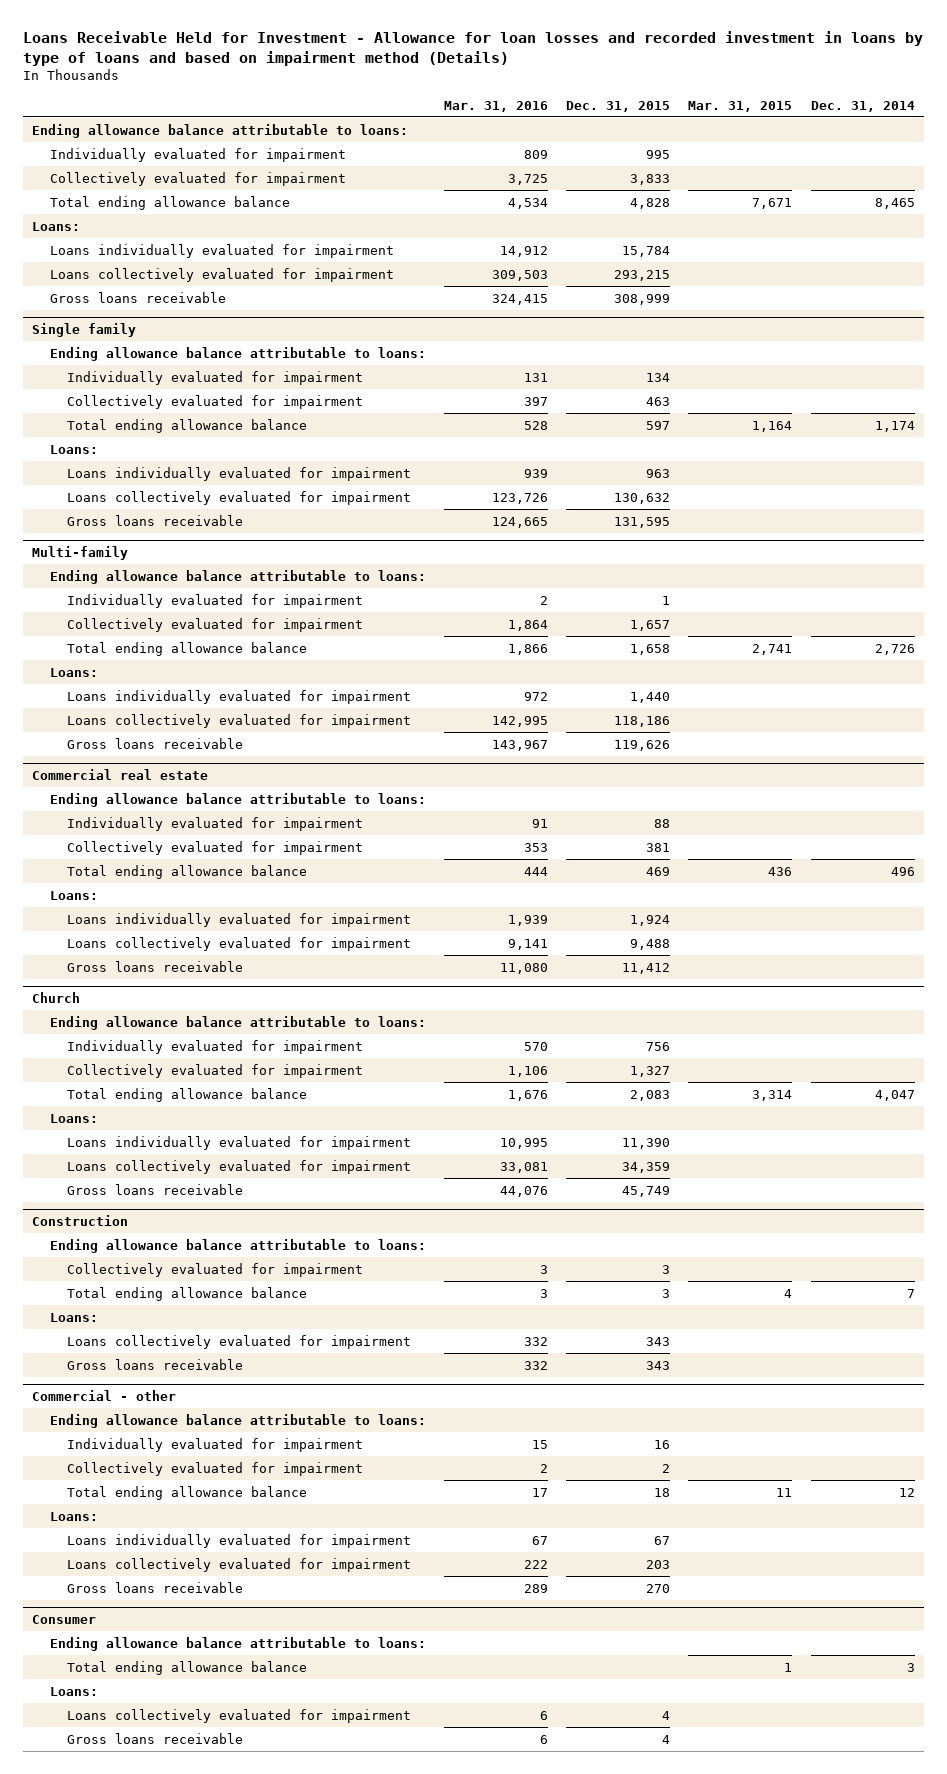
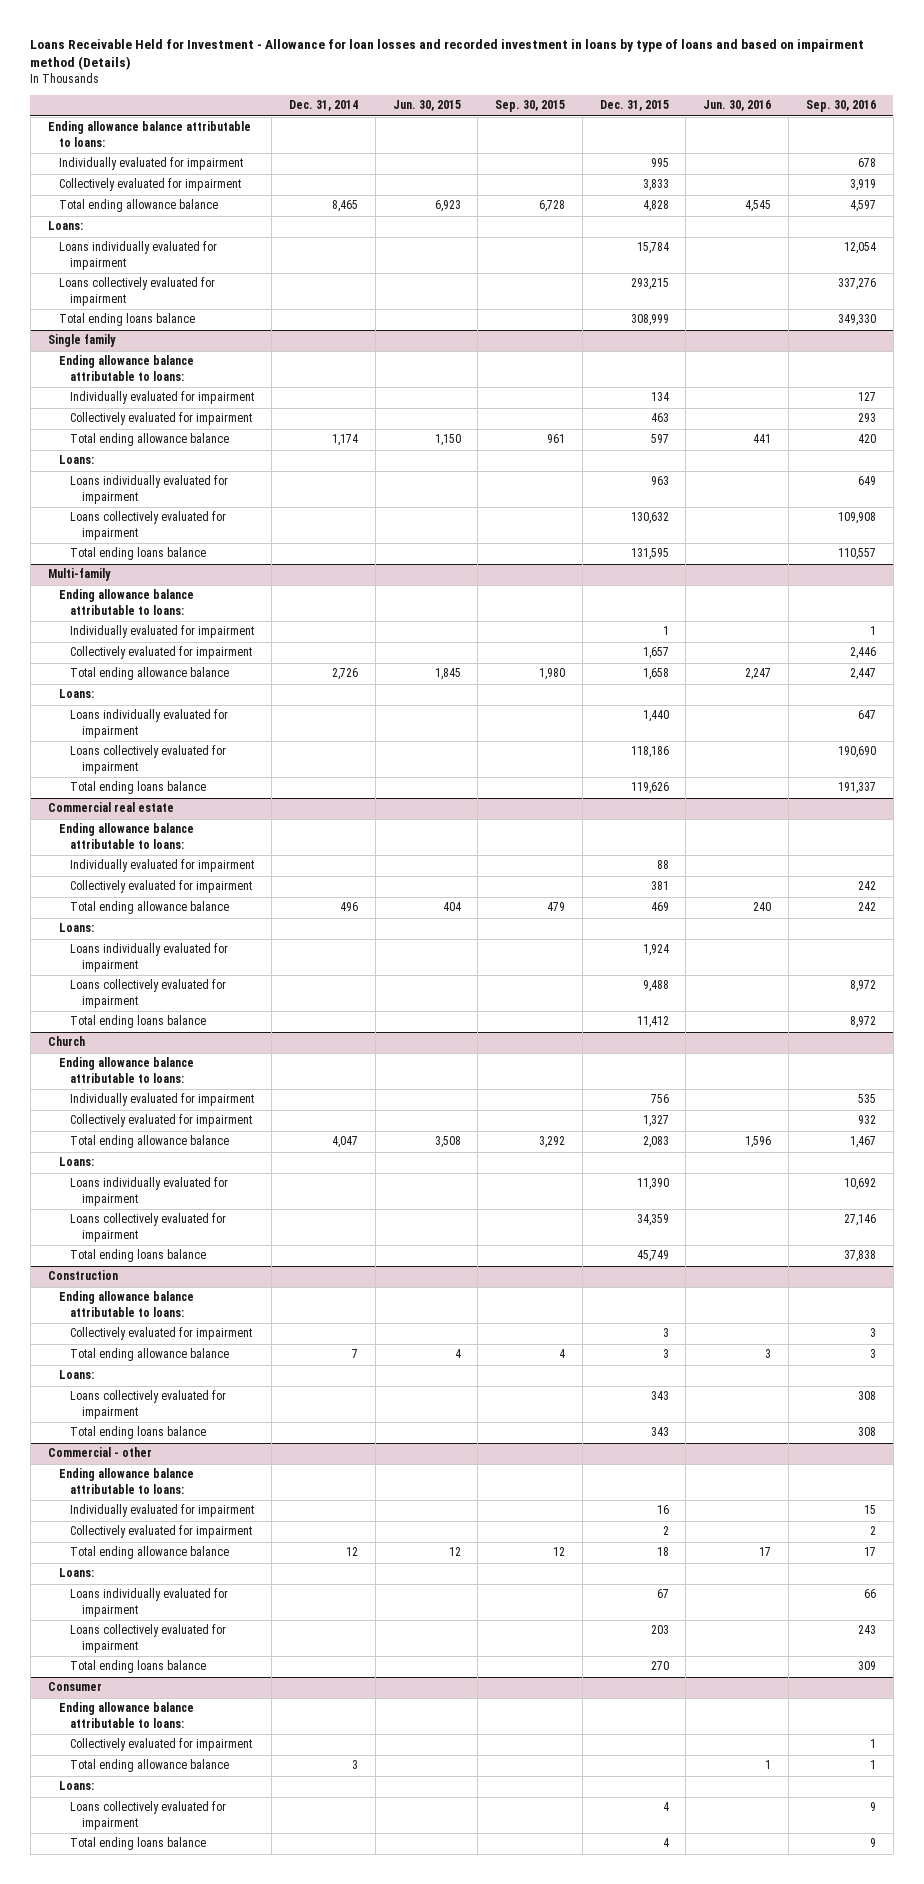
[443,100,548,112] Mar. 31, 2016 -> none
[688,100,793,112] Mar. 31, 2015 -> none
none -> [392,100,461,112] Jun. 30, 2015
none -> [495,100,566,113] Sep. 30, 2015
none -> [703,100,772,112] Jun. 30, 2016
none -> [805,100,876,113] Sep. 30, 2016
[49,291,226,303] Gross loans receivable -> [59,313,196,327] Total ending loans balance
[67,514,244,526] Gross loans receivable -> [70,547,207,561] Total ending loans balance
[67,737,244,749] Gross loans receivable -> [70,781,207,795] Total ending loans balance
[67,960,244,972] Gross loans receivable -> [70,1015,207,1029] Total ending loans balance
[67,1183,244,1195] Gross loans receivable -> [70,1249,207,1263] Total ending loans balance
[67,1358,244,1370] Gross loans receivable -> [70,1426,207,1440] Total ending loans balance
[67,1581,244,1593] Gross loans receivable -> [70,1660,207,1674] Total ending loans balance
none -> [70,1738,253,1752] Collectively evaluated for impairment
[67,1732,244,1744] Gross loans receivable -> [70,1837,207,1851] Total ending loans balance

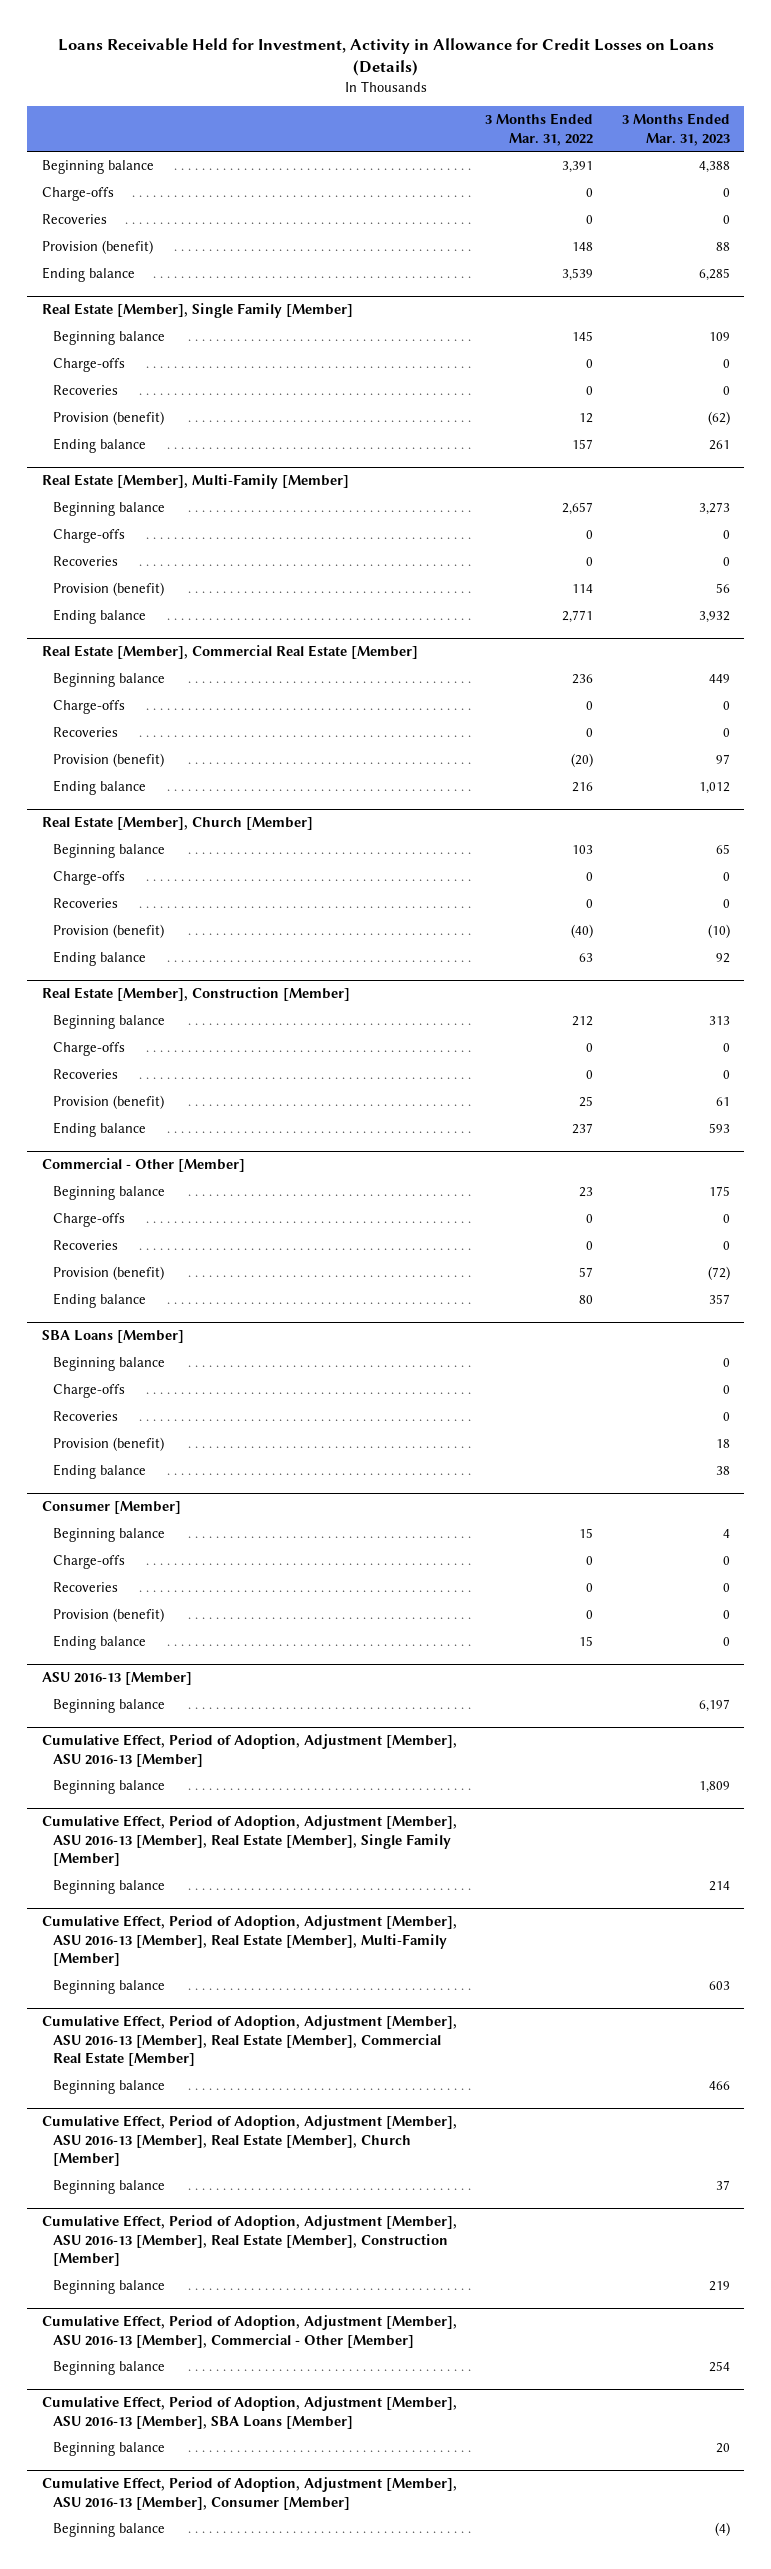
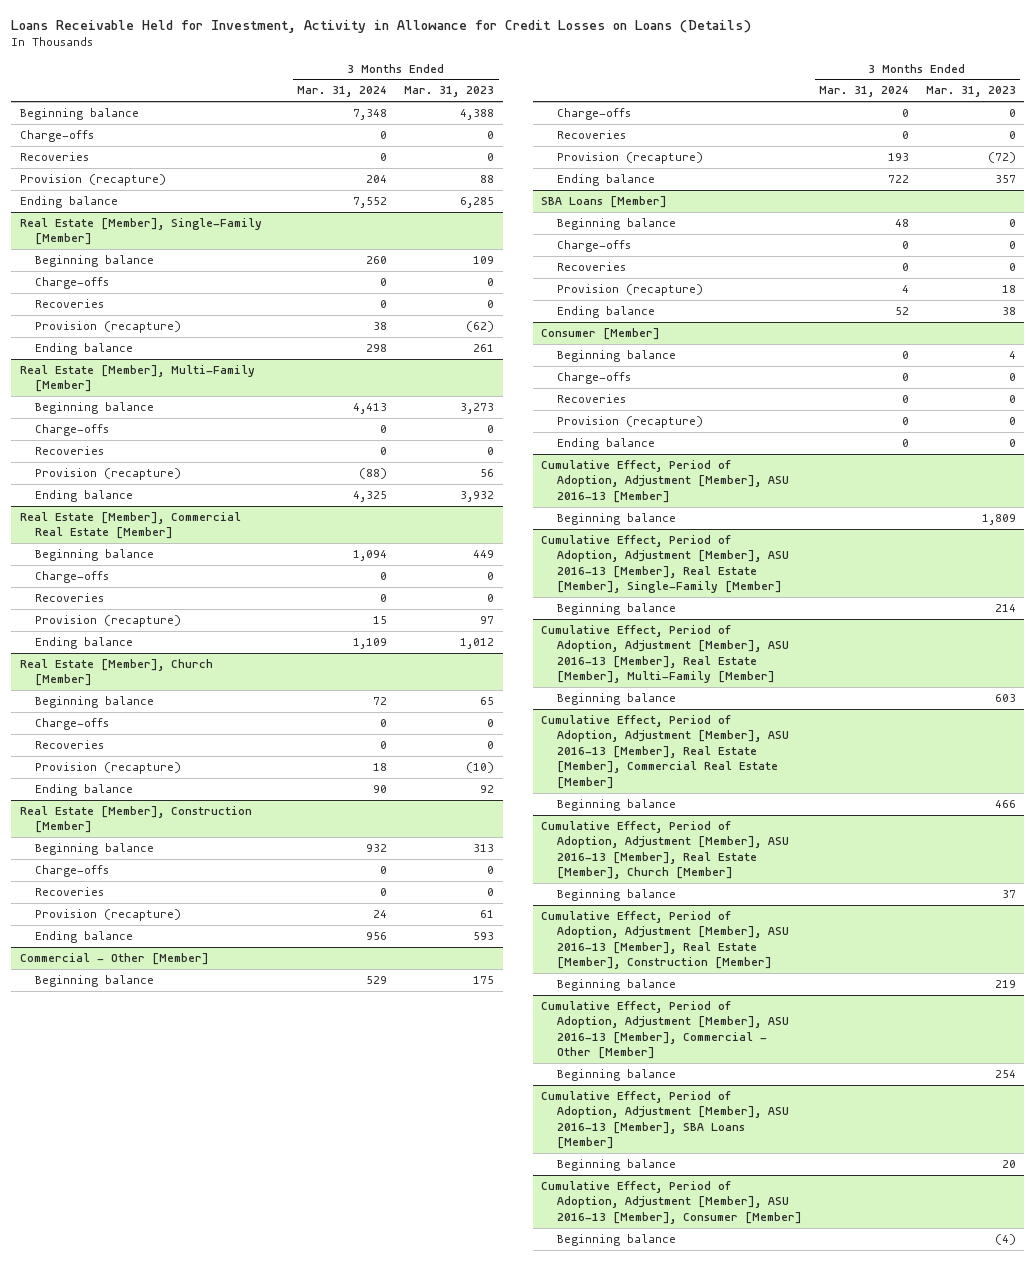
[485,113,594,146] 3 Months Ended Mar. 31, 2022 -> none
none -> [297,86,388,98] Mar. 31, 2024
[41,240,153,255] Provision (benefit) -> [19,173,166,186] Provision (recapture)
[41,303,353,319] Real Estate [Member], Single Family [Member] -> [19,217,262,246] Real Estate [Member], Single-Family [Member]
[52,411,164,426] Provision (benefit) -> [35,320,182,333] Provision (recapture)
[52,582,164,597] Provision (benefit) -> [35,467,182,480] Provision (recapture)
[52,753,164,768] Provision (benefit) -> [35,614,182,627] Provision (recapture)
[52,924,164,939] Provision (benefit) -> [35,761,182,774] Provision (recapture)
[52,1095,164,1110] Provision (benefit) -> [35,908,182,921] Provision (recapture)
[52,1266,164,1281] Provision (benefit) -> [556,151,703,164] Provision (recapture)
[52,1437,164,1452] Provision (benefit) -> [556,283,703,296] Provision (recapture)
[52,1608,164,1623] Provision (benefit) -> [556,415,703,428] Provision (recapture)
[41,1672,192,1686] ASU 2016-13 [Member] -> none
[52,1699,165,1714] Beginning balance -> none
[41,1815,457,1866] Cumulative Effect, Period of Adoption, Adjustment [Member], ASU 2016-13 [Member], Real Estate [Member], Single Family [Member] -> [541,534,789,594] Cumulative Effect, Period of Adoption, Adjustment [Member], ASU 2016-13 [Member], Real Estate [Member], Single-Family [Member]

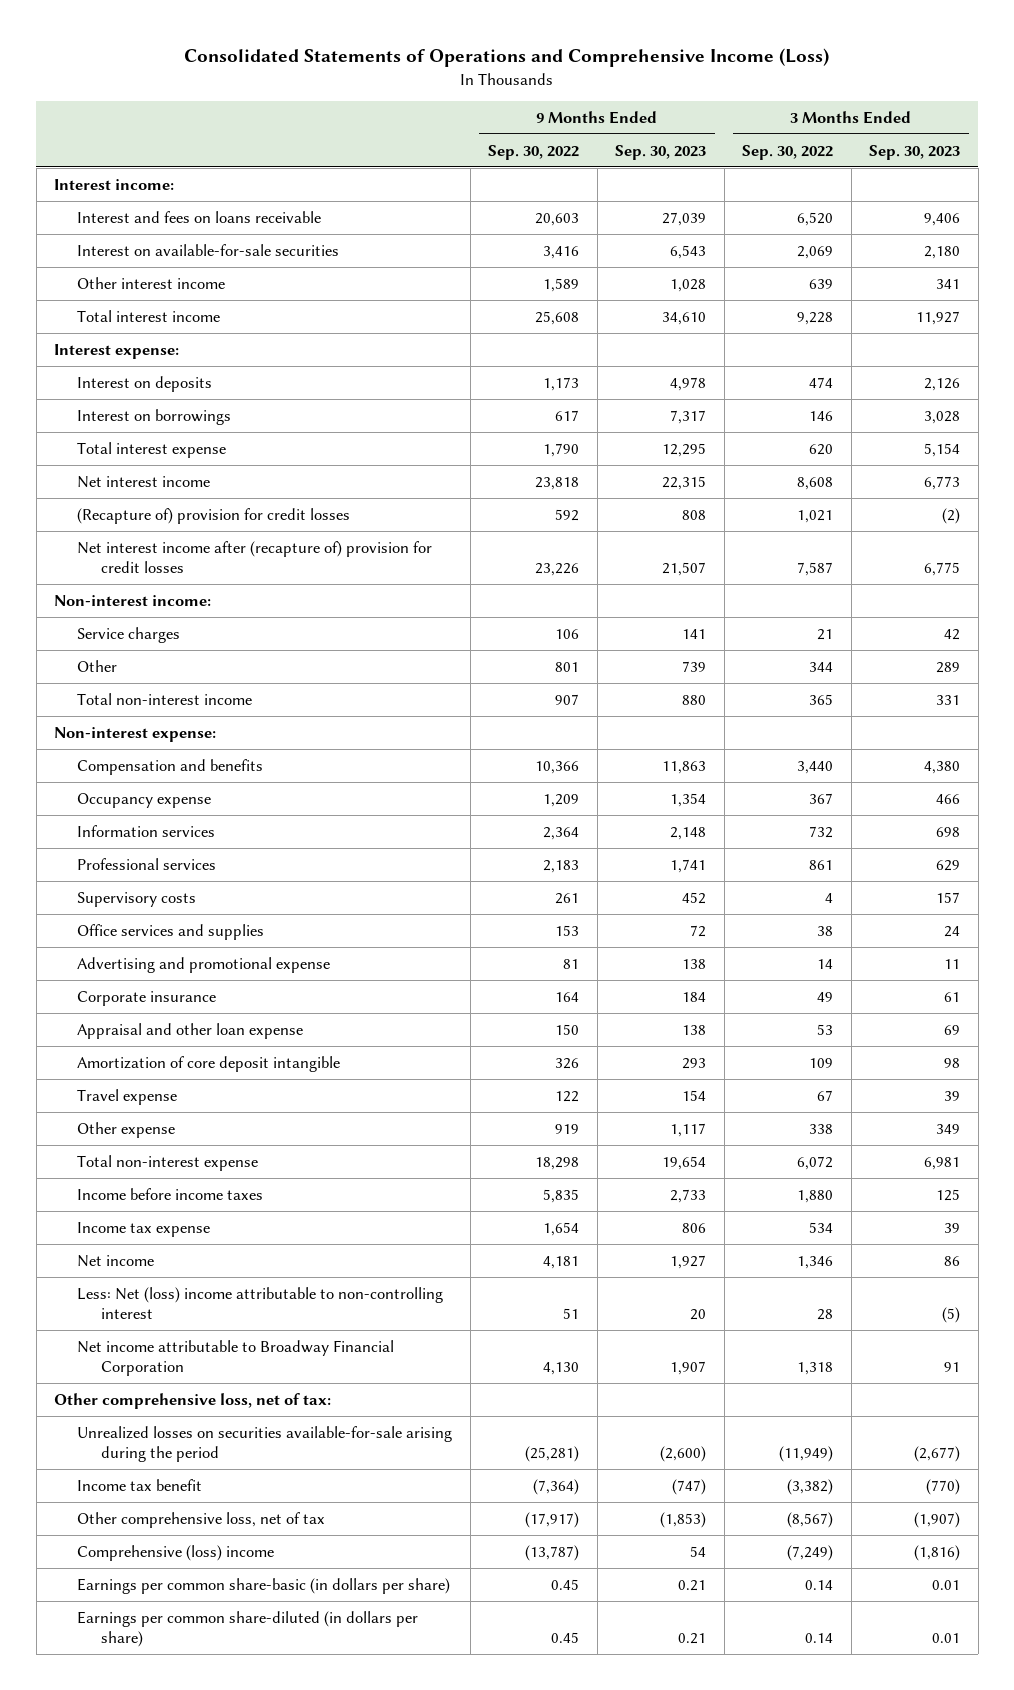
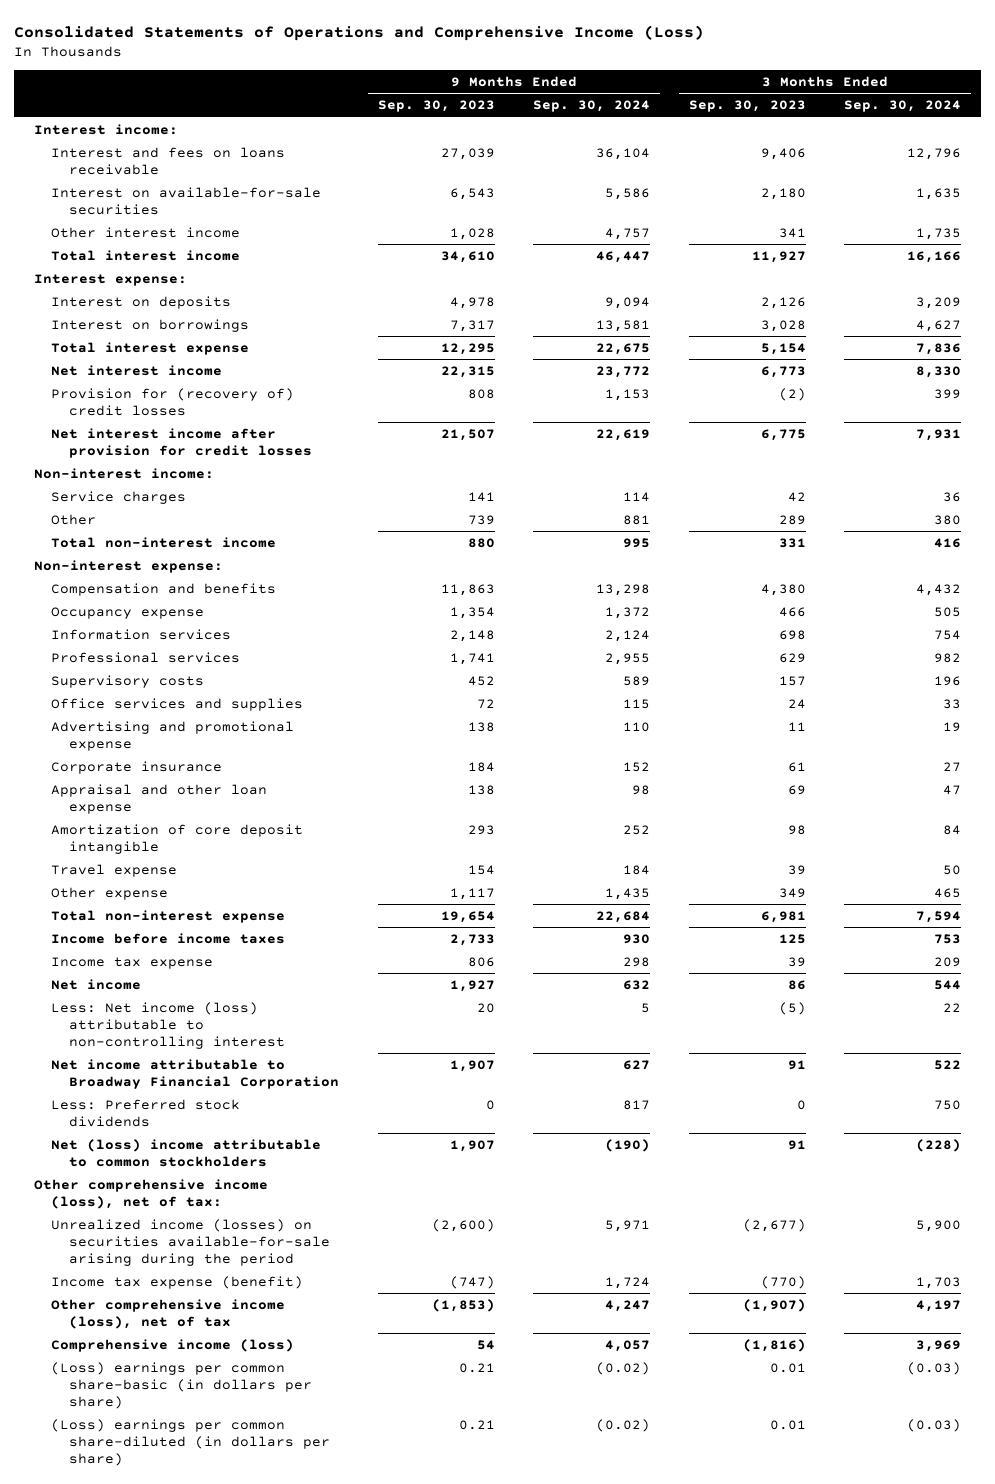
[488,144,580,160] Sep. 30, 2022 -> none
[742,144,834,160] Sep. 30, 2022 -> none
none -> [533,100,651,113] Sep. 30, 2024
none -> [844,100,962,113] Sep. 30, 2024
[77,507,351,524] (Recapture of) provision for credit losses -> [51,387,295,416] Provision for (recovery of) credit losses
[77,540,433,574] Net interest income after (recapture of) provision for credit losses -> [51,427,313,458] Net interest income after provision for credit losses
[77,1286,444,1320] Less: Net (loss) income attributable to non-controlling interest -> [51,1001,286,1049] Less: Net income (loss) attributable to non-controlling interest
none -> [51,1098,241,1127] Less: Preferred stock dividends
none -> [51,1138,322,1167] Net (loss) income attributable to common stockholders
[54,1392,332,1409] Other comprehensive loss, net of tax: -> [33,1178,268,1209] Other comprehensive income (loss), net of tax:
[77,1425,453,1463] Unrealized losses on securities available-for-sale arising during the period -> [51,1218,331,1266] Unrealized income (losses) on securities available-for-sale arising during the period
[77,1478,203,1491] Income tax benefit -> [51,1275,304,1289] Income tax expense (benefit)
[77,1511,326,1528] Other comprehensive loss, net of tax -> [51,1298,286,1329] Other comprehensive income (loss), net of tax
[77,1544,275,1561] Comprehensive (loss) income -> [51,1338,295,1352] Comprehensive income (loss)
[77,1577,451,1594] Earnings per common share-basic (in dollars per share) -> [51,1361,313,1409] (Loss) earnings per common share-basic (in dollars per share)
[77,1610,419,1648] Earnings per common share-diluted (in dollars per share) -> [51,1418,331,1466] (Loss) earnings per common share-diluted (in dollars per share)

